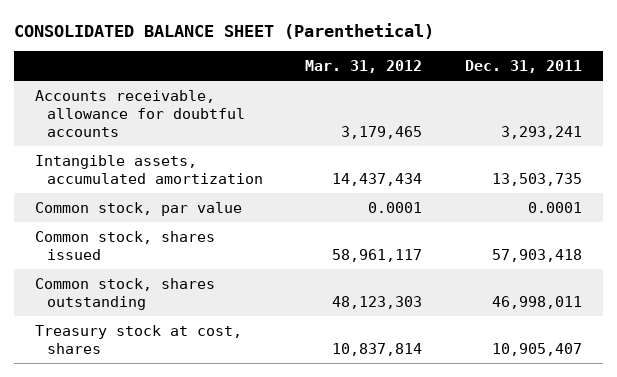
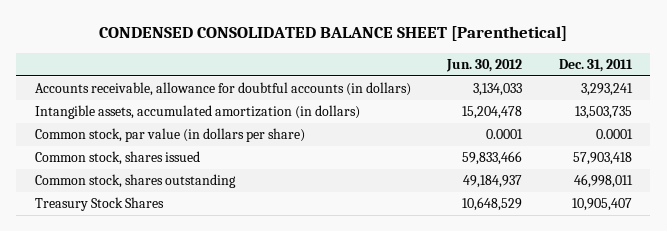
[13,22,434,39] CONSOLIDATED BALANCE SHEET (Parenthetical) -> [99,26,568,42] CONDENSED CONSOLIDATED BALANCE SHEET [Parenthetical]
[305,59,423,73] Mar. 31, 2012 -> none
none -> [446,58,523,72] Jun. 30, 2012
[35,89,245,137] Accounts receivable, allowance for doubtful accounts -> [34,82,411,97] Accounts receivable, allowance for doubtful accounts (in dollars)
[35,154,263,184] Intangible assets, accumulated amortization -> [34,105,360,120] Intangible assets, accumulated amortization (in dollars)
[35,201,243,216] Common stock, par value -> [34,128,305,143] Common stock, par value (in dollars per share)
[35,324,243,354] Treasury stock at cost, shares -> [34,197,164,212] Treasury Stock Shares

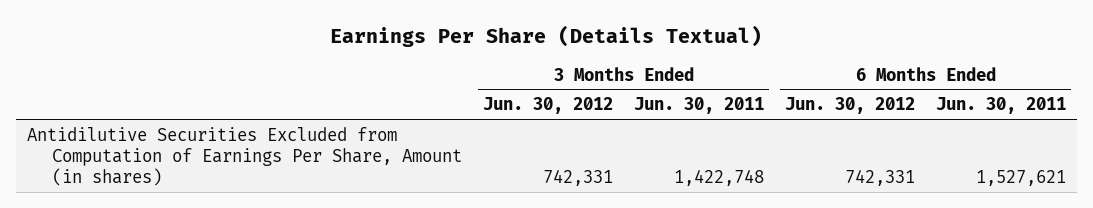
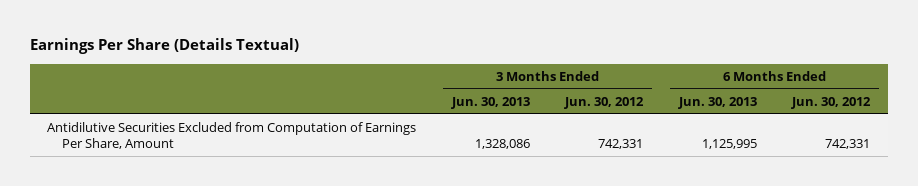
[634,97,765,115] Jun. 30, 2011 -> none
[936,97,1067,115] Jun. 30, 2011 -> none
none -> [450,96,530,109] Jun. 30, 2013
none -> [677,96,757,109] Jun. 30, 2013
[26,126,463,187] Antidilutive Securities Excluded from Computation of Earnings Per Share, Amount (in shares) -> [47,122,417,149] Antidilutive Securities Excluded from Computation of Earnings Per Share, Amount

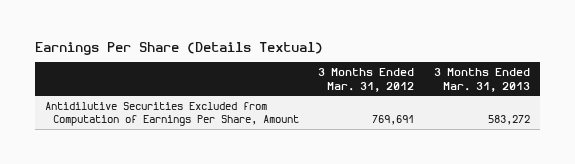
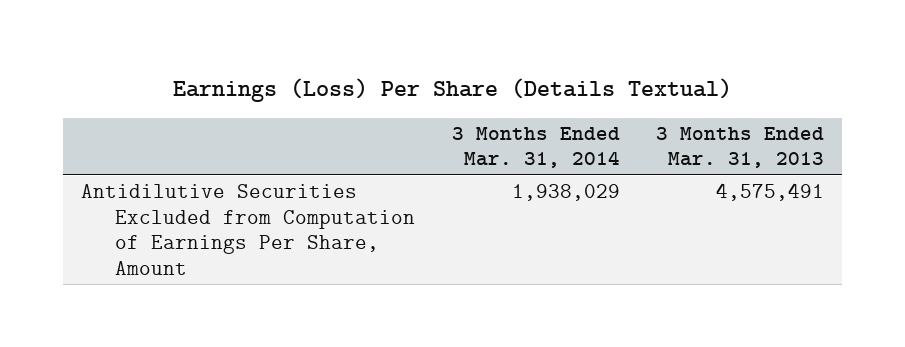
[35,41,324,55] Earnings Per Share (Details Textual) -> [172,78,732,103] Earnings (Loss) Per Share (Details Textual)
[318,68,415,92] 3 Months Ended Mar. 31, 2012 -> none
none -> [451,126,620,169] 3 Months Ended Mar. 31, 2014
[488,115,531,126] 583,272 -> [716,183,825,202] 4,575,491

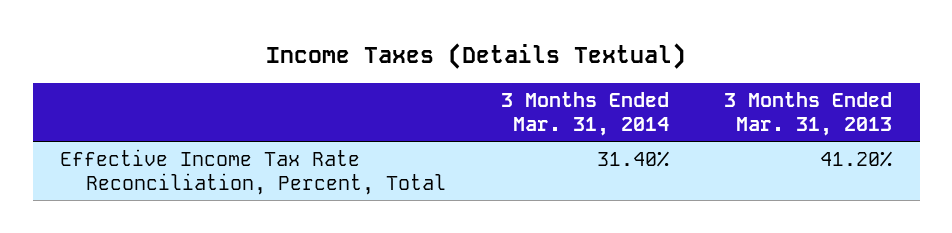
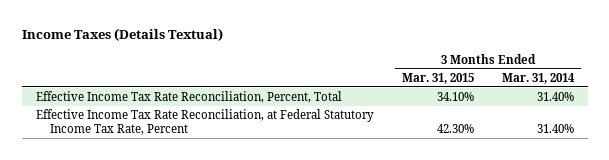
[723,92,892,137] 3 Months Ended Mar. 31, 2013 -> none
none -> [401,72,474,84] Mar. 31, 2015
none -> [35,109,374,136] Effective Income Tax Rate Reconciliation, at Federal Statutory Income Tax Rate, Percent

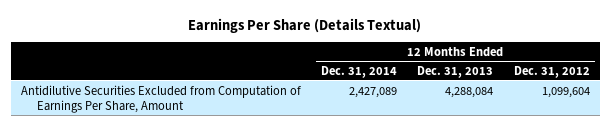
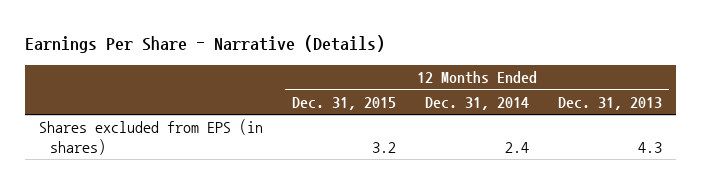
[188,17,422,33] Earnings Per Share (Details Textual) -> [24,35,385,54] Earnings Per Share - Narrative (Details)
[513,65,590,78] Dec. 31, 2012 -> none
none -> [292,97,397,111] Dec. 31, 2015
[20,84,301,114] Antidilutive Securities Excluded from Computation of Earnings Per Share, Amount -> none
none -> [39,119,264,155] Shares excluded from EPS (in shares)

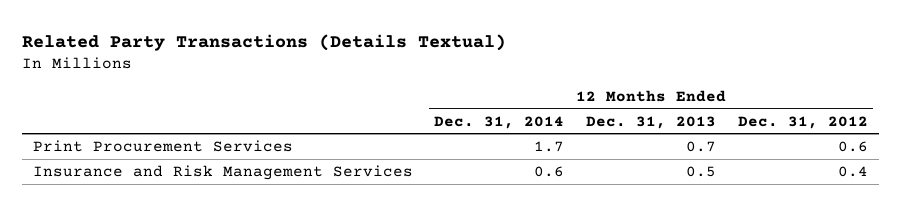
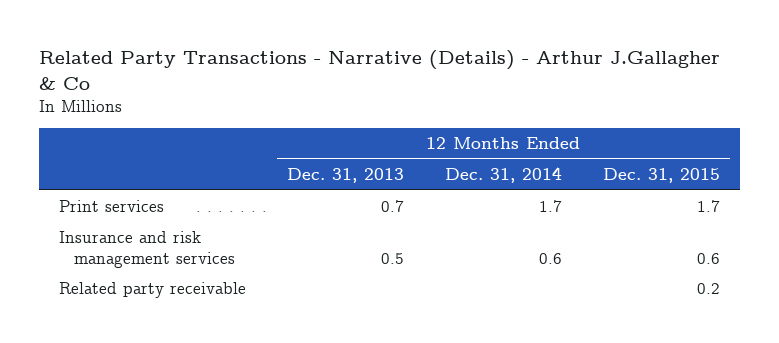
[21,33,506,51] Related Party Transactions (Details Textual) -> [38,50,720,90] Related Party Transactions - Narrative (Details) - Arthur J.Gallagher & Co
[737,115,868,129] Dec. 31, 2012 -> none
none -> [602,167,720,183] Dec. 31, 2015
[32,139,293,152] Print Procurement Services -> [59,199,165,212] Print services
[32,164,413,180] Insurance and Risk Management Services -> [59,230,236,268] Insurance and risk management services
none -> [59,281,247,298] Related party receivable

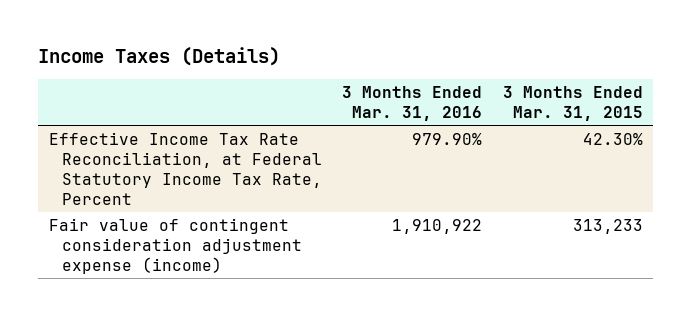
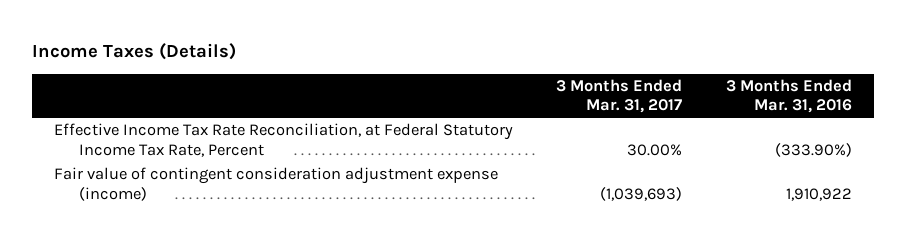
[502,86,643,122] 3 Months Ended Mar. 31, 2015 -> none
none -> [556,78,683,114] 3 Months Ended Mar. 31, 2017
[412,132,483,145] 979.90% -> [775,142,853,157] (333.90%)

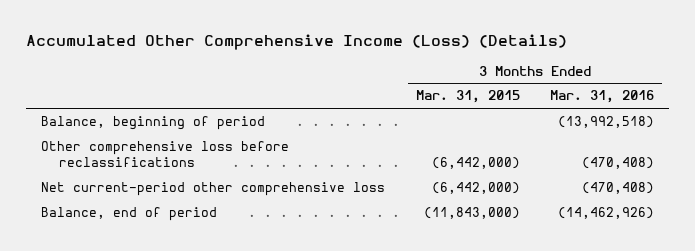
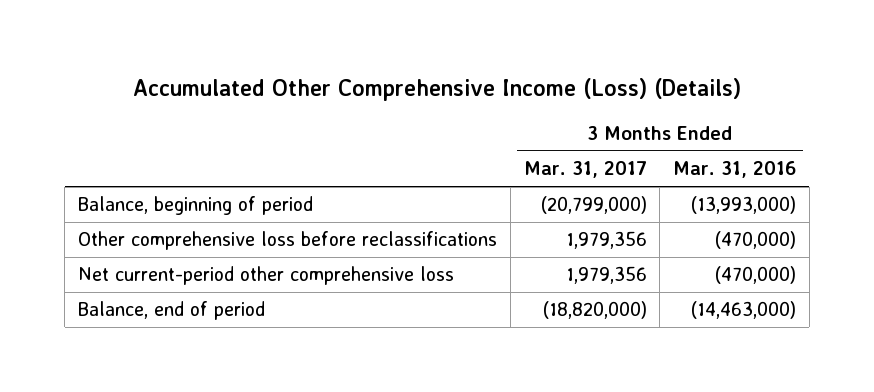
[415,90,520,104] Mar. 31, 2015 -> none
none -> [523,161,647,179] Mar. 31, 2017
[558,116,655,129] (13,992,518) -> [691,196,797,215] (13,993,000)
[582,156,655,169] (470,408) -> [715,231,797,250] (470,000)
[582,182,655,195] (470,408) -> [715,266,797,285] (470,000)
[558,207,655,220] (14,462,926) -> [691,301,797,320] (14,463,000)

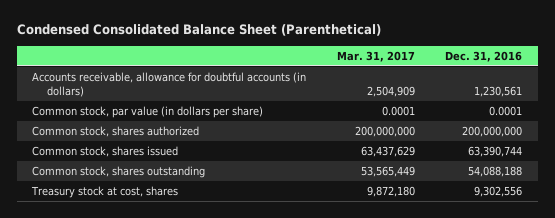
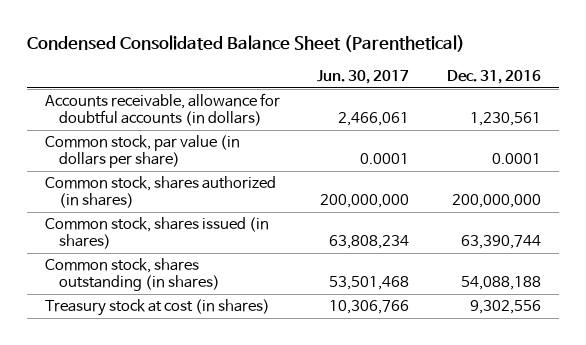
[336,50,415,62] Mar. 31, 2017 -> none
none -> [317,70,410,85] Jun. 30, 2017
[32,126,200,138] Common stock, shares authorized -> [45,176,277,209] Common stock, shares authorized (in shares)
[32,146,179,158] Common stock, shares issued -> [45,217,270,250] Common stock, shares issued (in shares)
[32,166,206,179] Common stock, shares outstanding -> [45,258,221,292] Common stock, shares outstanding (in shares)
[31,186,179,199] Treasury stock at cost, shares -> [45,299,271,317] Treasury stock at cost (in shares)

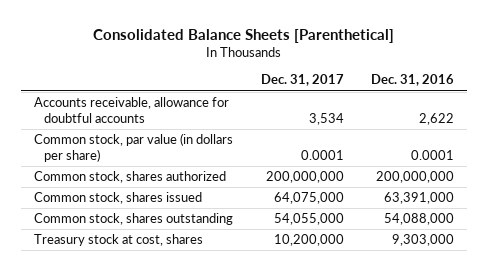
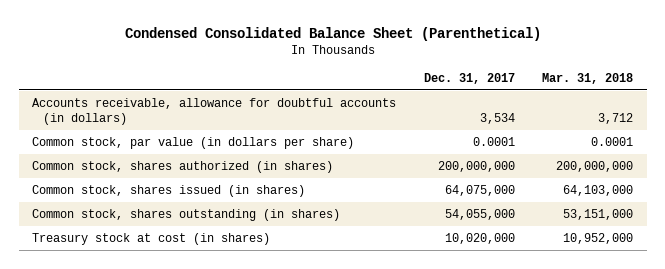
[93,29,395,44] Consolidated Balance Sheets [Parenthetical] -> [124,26,541,41] Condensed Consolidated Balance Sheet (Parenthetical)
[370,74,454,87] Dec. 31, 2016 -> none
none -> [542,73,634,85] Mar. 31, 2018
[34,97,230,123] Accounts receivable, allowance for doubtful accounts -> [32,97,397,126] Accounts receivable, allowance for doubtful accounts (in dollars)
[34,171,227,184] Common stock, shares authorized -> [32,160,334,173] Common stock, shares authorized (in shares)
[34,192,203,205] Common stock, shares issued -> [32,184,306,197] Common stock, shares issued (in shares)
[34,213,234,226] Common stock, shares outstanding -> [32,208,341,221] Common stock, shares outstanding (in shares)
[34,234,204,247] Treasury stock at cost, shares -> [32,232,271,245] Treasury stock at cost (in shares)
[273,234,344,247] 10,200,000 -> [444,232,515,244] 10,020,000

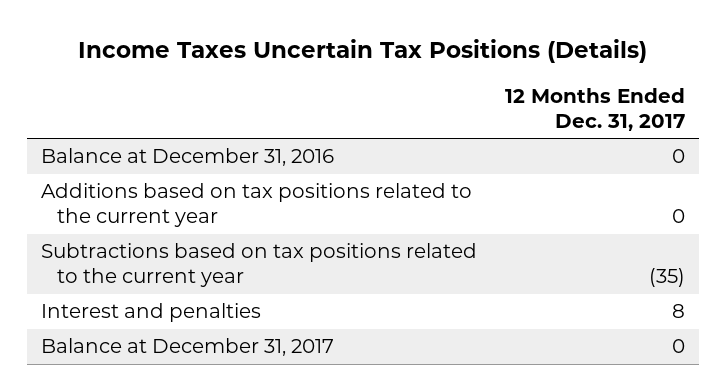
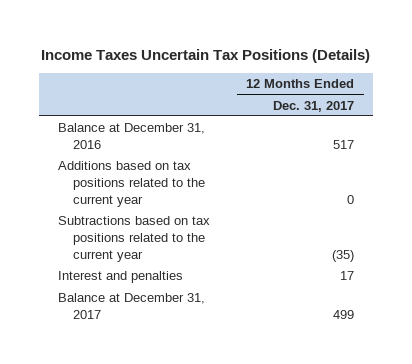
[672,149,686,164] 0 -> [333,140,355,150] 517
[672,304,686,319] 8 -> [340,271,355,281] 17
[672,339,686,354] 0 -> [333,310,355,320] 499

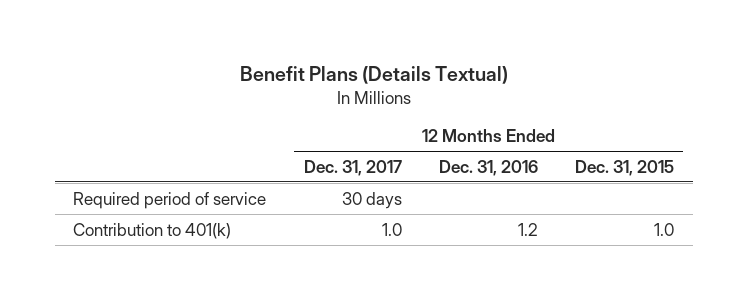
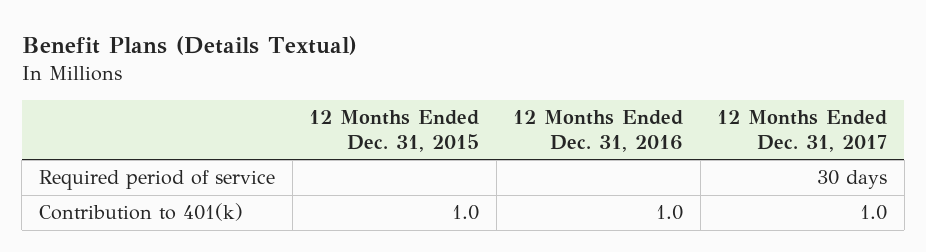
[517,222,538,236] 1.2 -> [656,205,684,221] 1.0

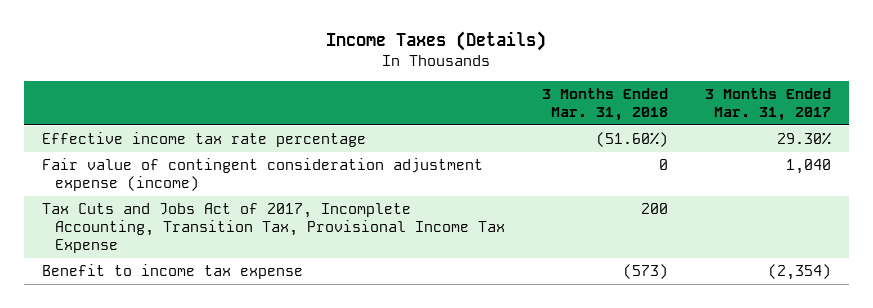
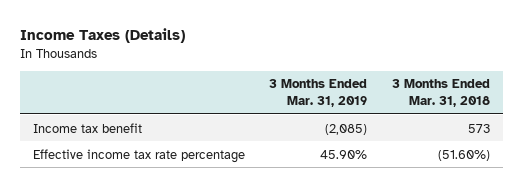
[704,87,831,121] 3 Months Ended Mar. 31, 2017 -> none
none -> [269,79,368,107] 3 Months Ended Mar. 31, 2019
none -> [32,122,142,133] Income tax benefit
[41,158,483,192] Fair value of contingent consideration adjustment expense (income) -> none
[41,203,506,254] Tax Cuts and Jobs Act of 2017, Incomplete Accounting, Transition Tax, Provisional Income Tax Expense -> none
[41,264,303,280] Benefit to income tax expense -> none

